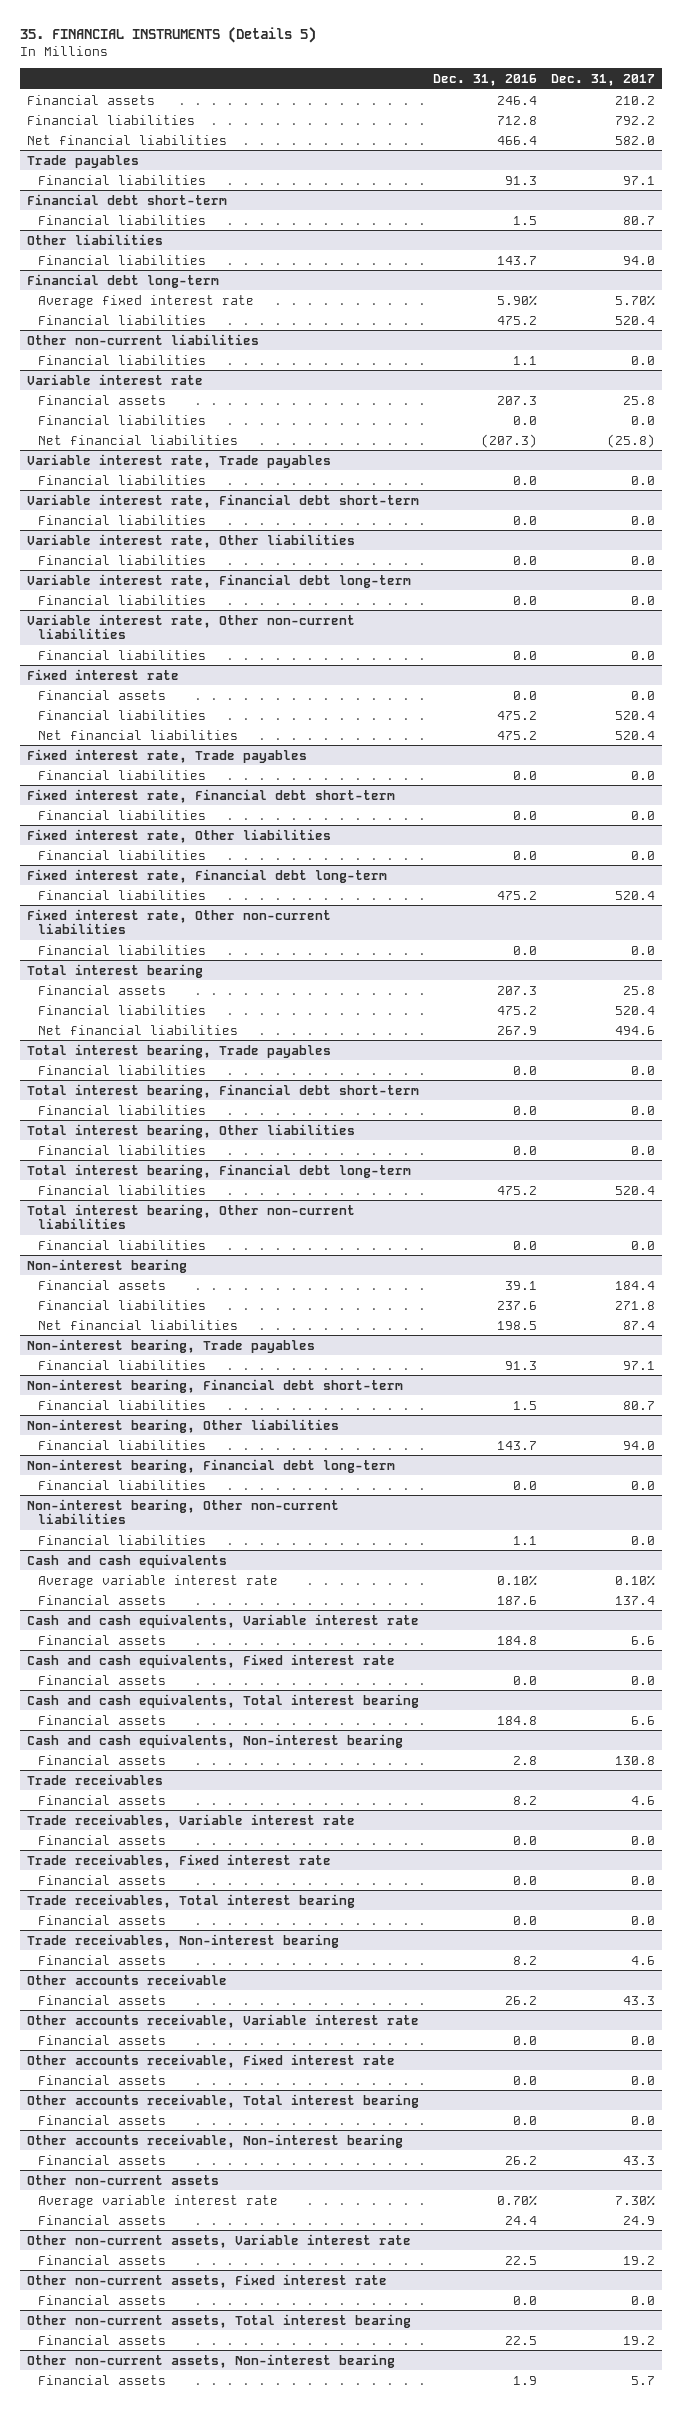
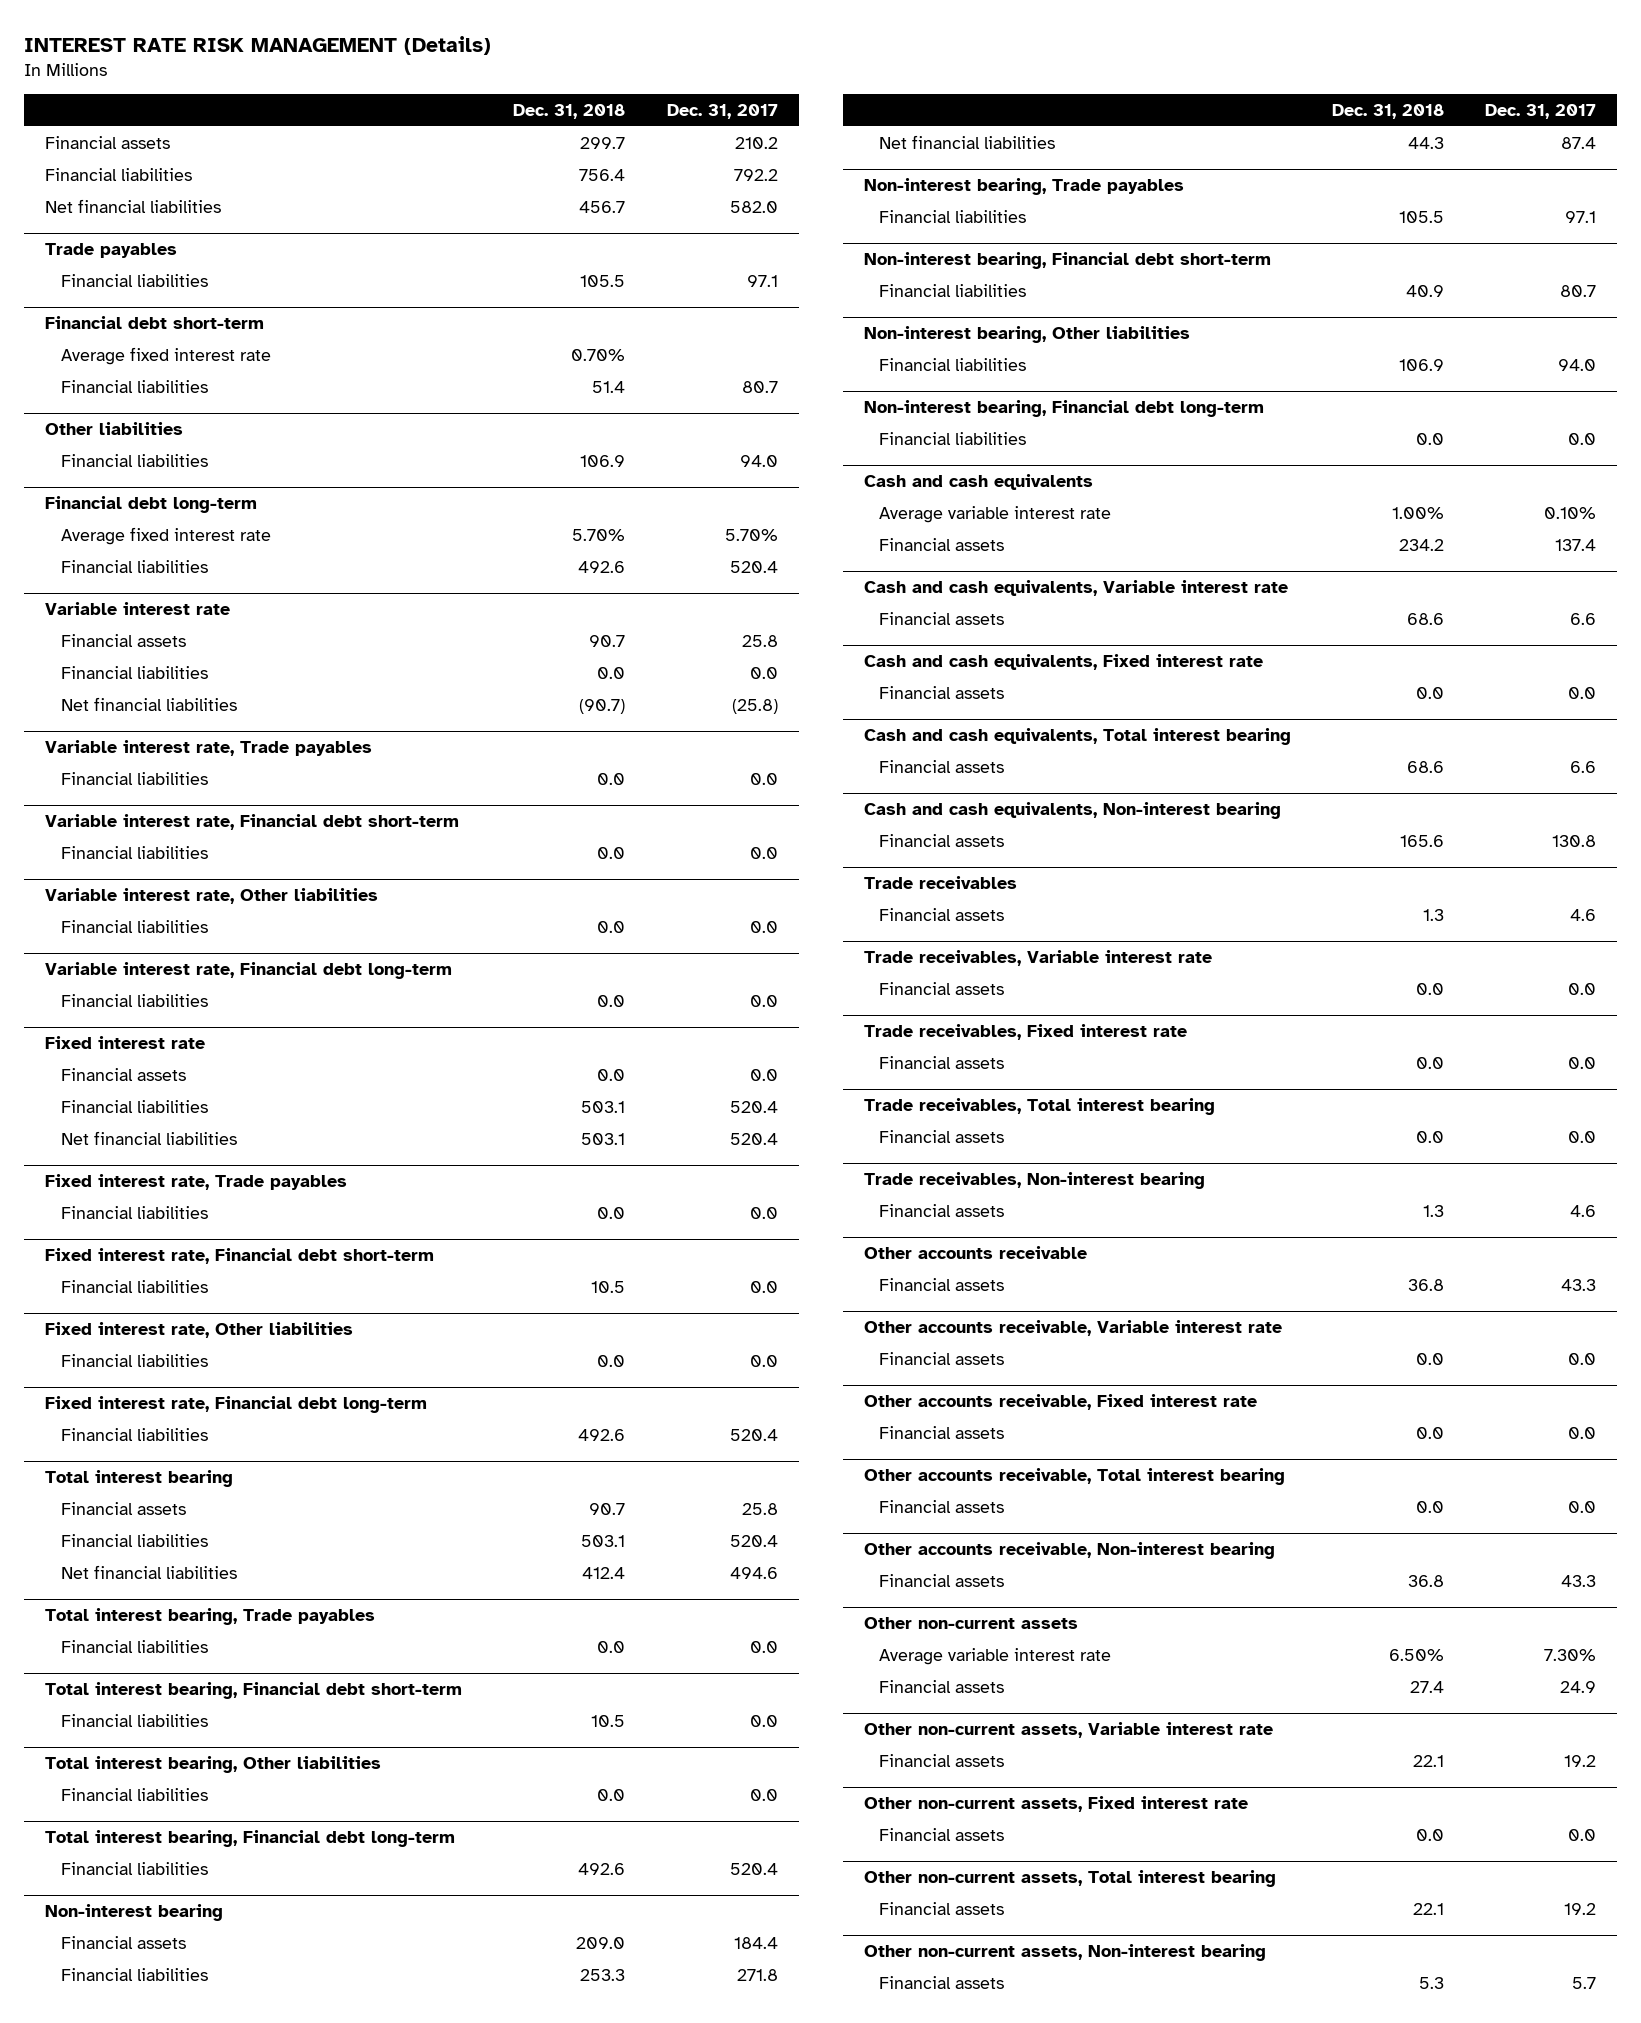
[19,27,316,44] 35. FINANCIAL INSTRUMENTS (Details 5) -> [24,36,492,56] INTEREST RATE RISK MANAGEMENT (Details)
[433,73,538,86] Dec. 31, 2016 -> none
none -> [513,103,626,119] Dec. 31, 2018
none -> [60,346,271,365] Average fixed interest rate
[26,333,259,345] Other non-current liabilities -> none
[37,354,206,365] Financial liabilities -> none
[26,613,355,640] Variable interest rate, Other non-current liabilities -> none
[37,649,206,660] Financial liabilities -> none
[26,908,331,935] Fixed interest rate, Other non-current liabilities -> none
[37,944,206,955] Financial liabilities -> none
[26,1203,355,1230] Total interest bearing, Other non-current liabilities -> none
[37,1239,206,1250] Financial liabilities -> none
[26,1498,339,1525] Non-interest bearing, Other non-current liabilities -> none
[37,1534,206,1545] Financial liabilities -> none

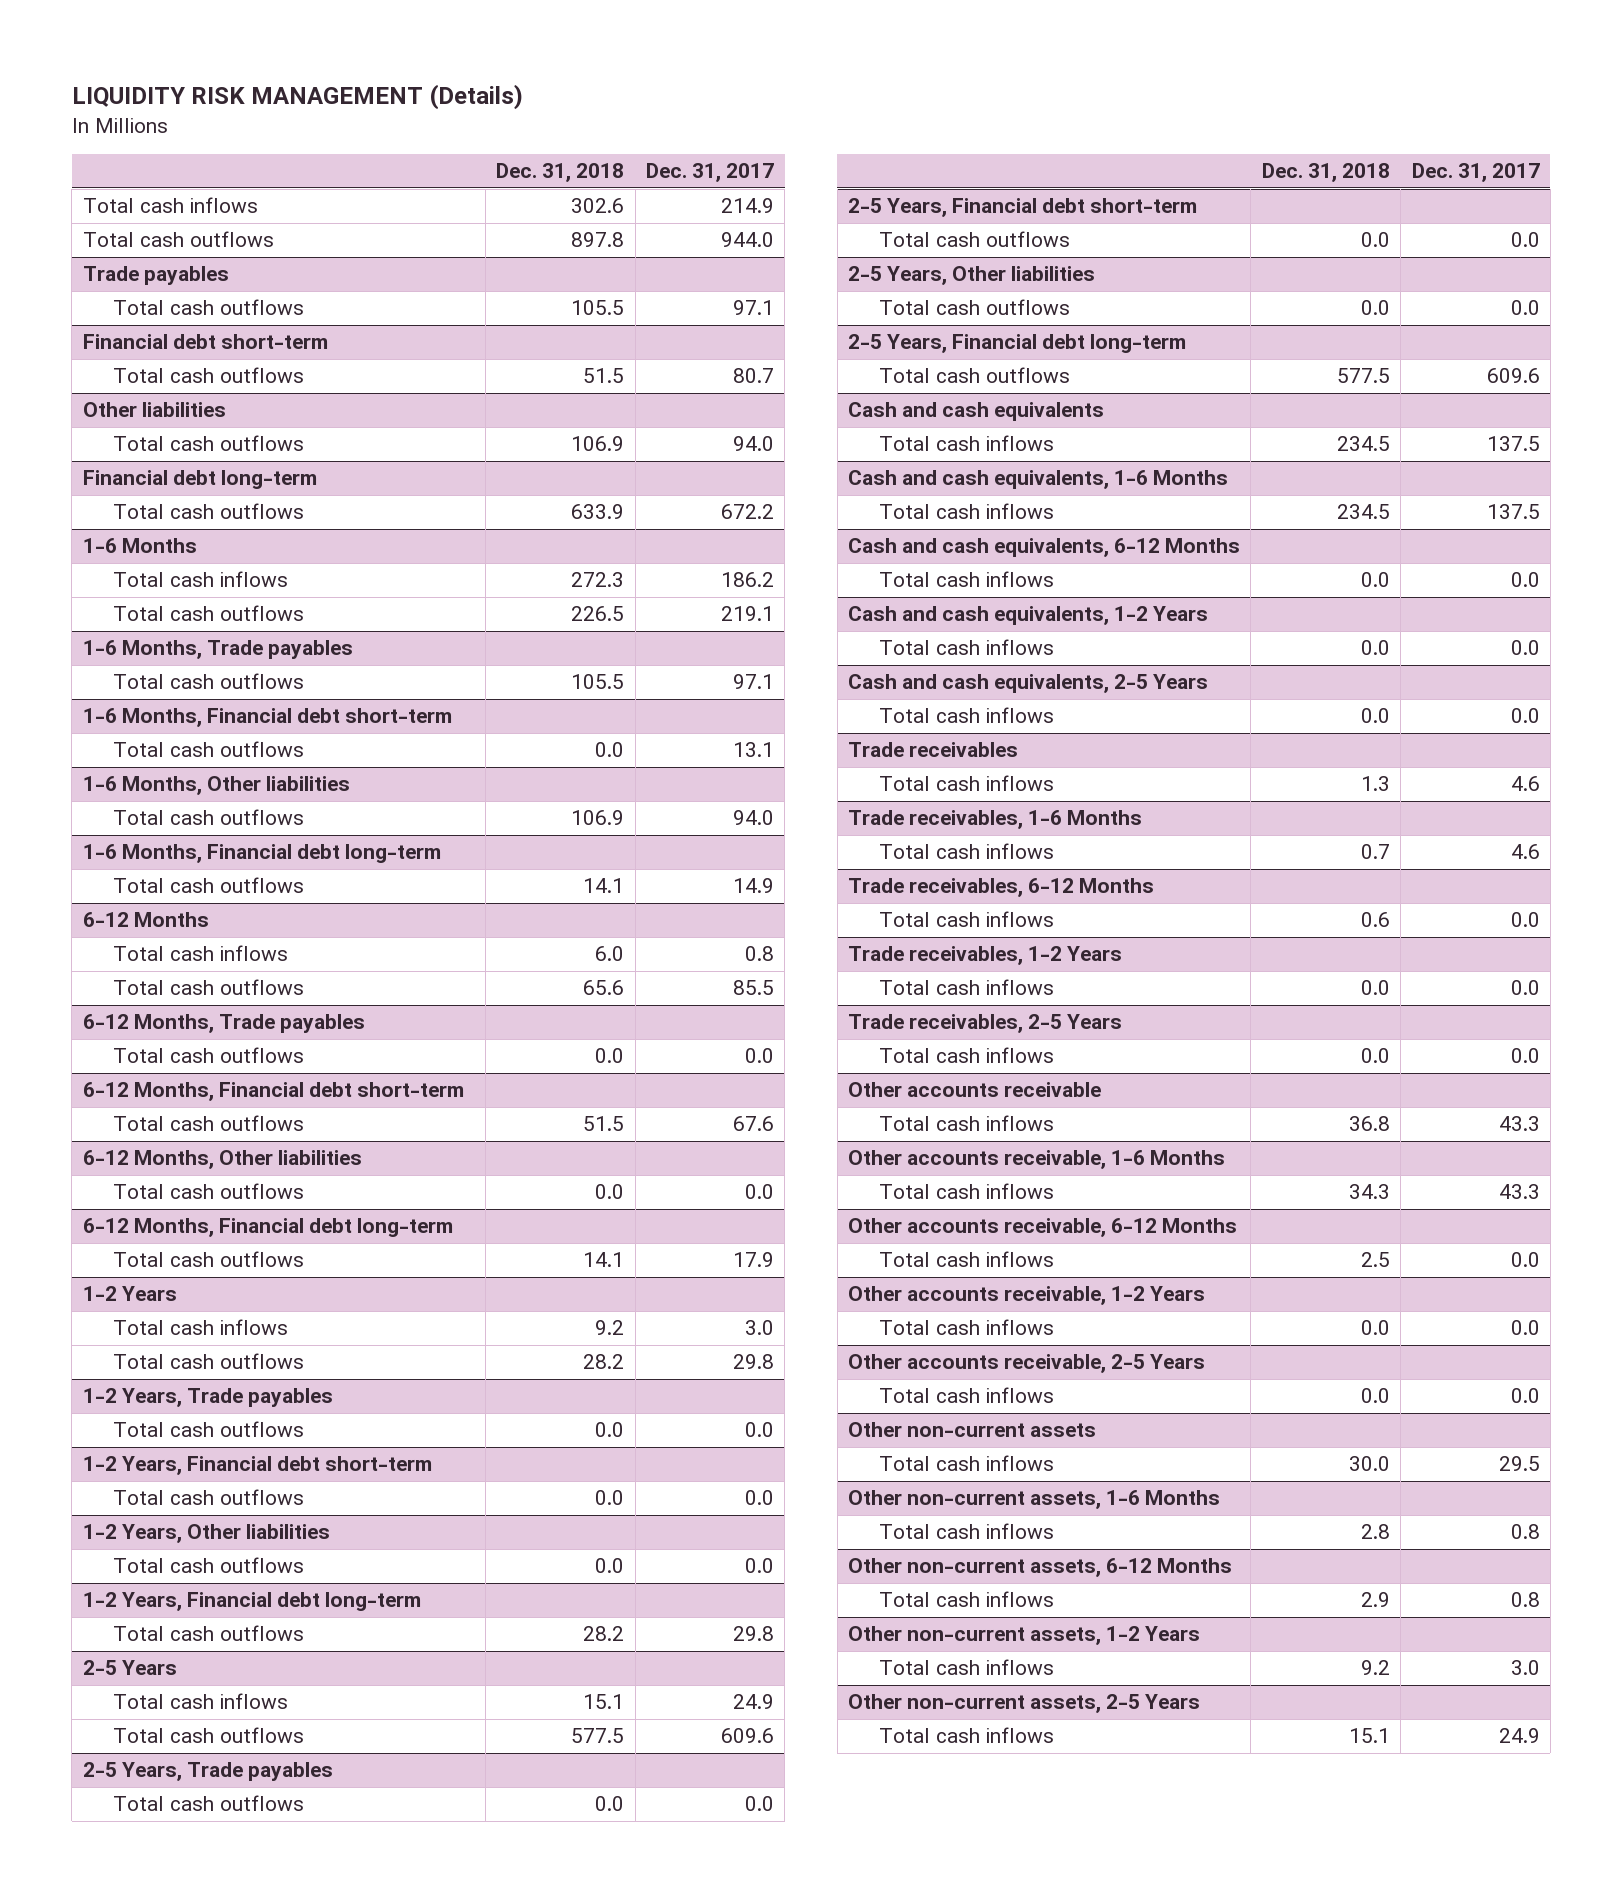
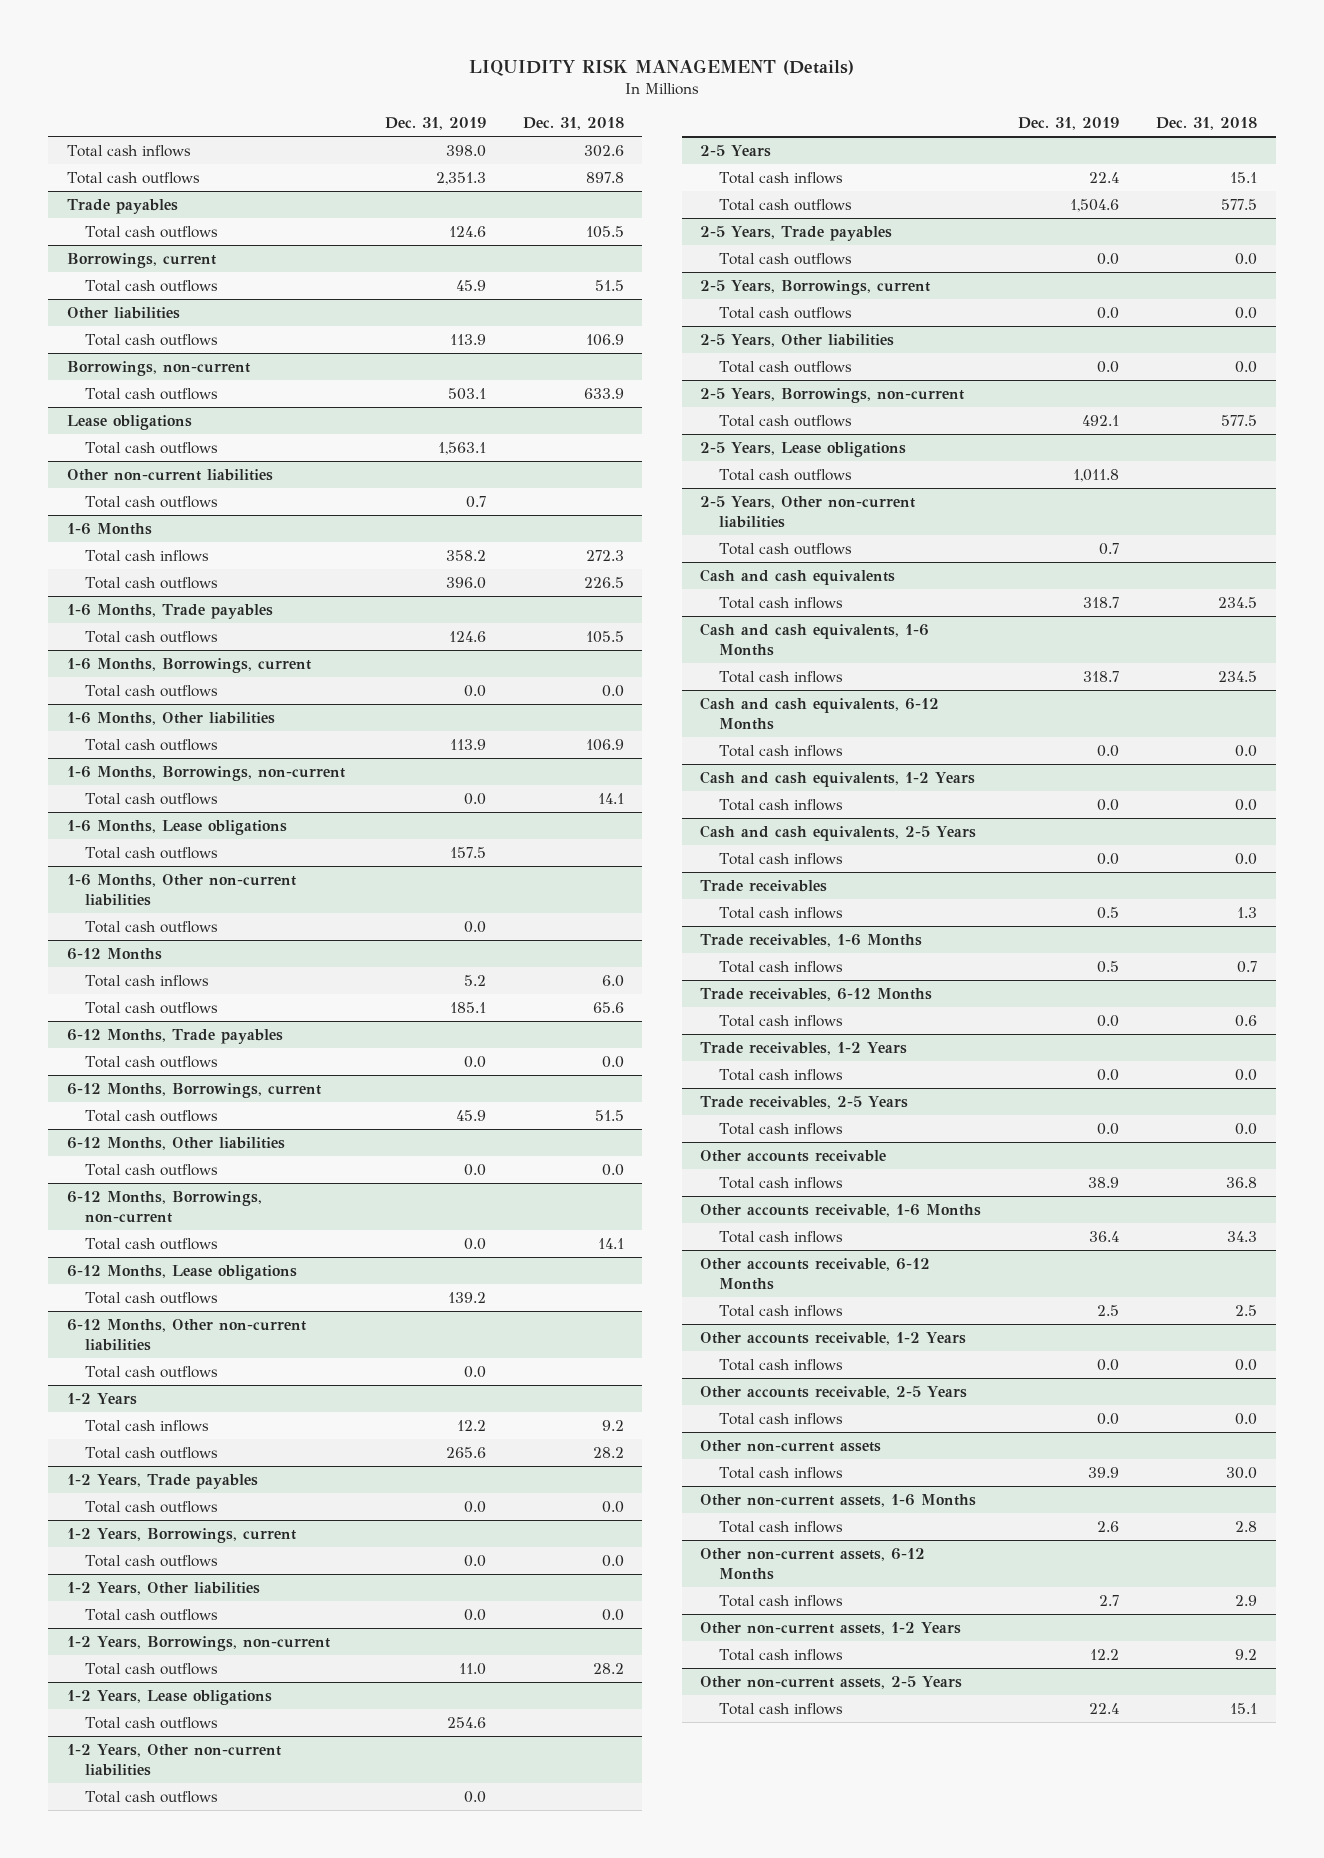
[646,163,775,183] Dec. 31, 2017 -> none
none -> [384,117,486,131] Dec. 31, 2019
[82,334,328,350] Financial debt short-term -> [66,252,216,268] Borrowings, current
[82,470,317,490] Financial debt long-term -> [66,360,250,376] Borrowings, non-current
none -> [66,414,192,430] Lease obligations
none -> [85,441,219,454] Total cash outflows
none -> [66,468,273,481] Other non-current liabilities
none -> [85,495,219,508] Total cash outflows
[82,708,452,728] 1-6 Months, Financial debt short-term -> none
none -> [66,657,311,673] 1-6 Months, Borrowings, current
[82,844,441,864] 1-6 Months, Financial debt long-term -> none
none -> [66,765,345,781] 1-6 Months, Borrowings, non-current
none -> [66,819,287,835] 1-6 Months, Lease obligations
none -> [85,846,219,859] Total cash outflows
none -> [66,873,296,906] 1-6 Months, Other non-current liabilities
none -> [85,920,219,933] Total cash outflows
[82,1082,464,1102] 6-12 Months, Financial debt short-term -> none
none -> [66,1082,321,1098] 6-12 Months, Borrowings, current
[82,1218,453,1238] 6-12 Months, Financial debt long-term -> none
none -> [66,1190,262,1223] 6-12 Months, Borrowings, non-current
none -> [66,1264,297,1280] 6-12 Months, Lease obligations
none -> [85,1291,219,1304] Total cash outflows
none -> [66,1318,306,1351] 6-12 Months, Other non-current liabilities
none -> [85,1365,219,1378] Total cash outflows
[82,1456,432,1476] 1-2 Years, Financial debt short-term -> none
none -> [66,1527,296,1543] 1-2 Years, Borrowings, current
[82,1592,421,1612] 1-2 Years, Financial debt long-term -> none
none -> [66,1635,330,1651] 1-2 Years, Borrowings, non-current
none -> [66,1689,272,1705] 1-2 Years, Lease obligations
none -> [85,1716,219,1729] Total cash outflows
none -> [66,1743,281,1776] 1-2 Years, Other non-current liabilities
none -> [85,1790,219,1803] Total cash outflows
[848,198,1198,218] 2-5 Years, Financial debt short-term -> none
none -> [700,279,931,295] 2-5 Years, Borrowings, current
[848,334,1187,354] 2-5 Years, Financial debt long-term -> none
none -> [700,387,965,403] 2-5 Years, Borrowings, non-current
none -> [700,441,907,457] 2-5 Years, Lease obligations
none -> [718,468,852,481] Total cash outflows
none -> [700,495,916,528] 2-5 Years, Other non-current liabilities
none -> [718,542,852,555] Total cash outflows

